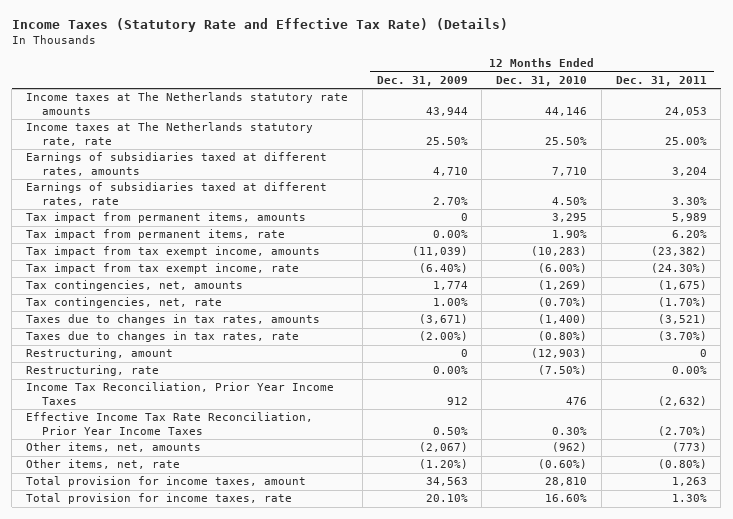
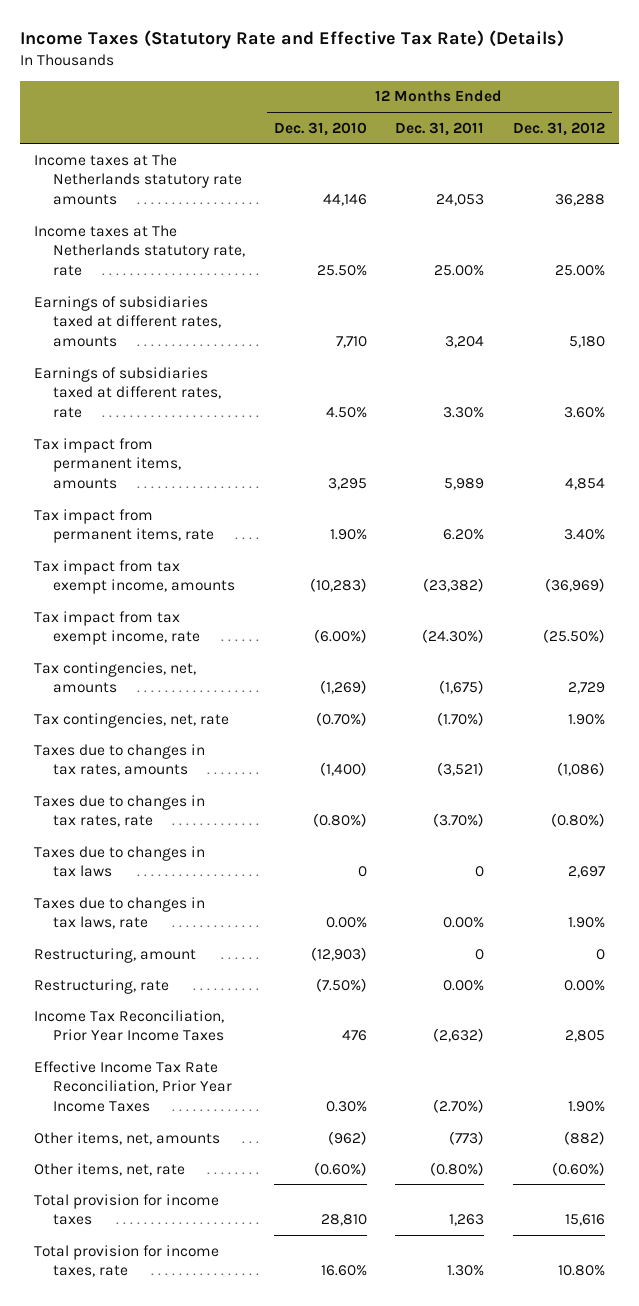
[376,75,468,86] Dec. 31, 2009 -> none
none -> [512,121,605,136] Dec. 31, 2012
none -> [34,845,206,878] Taxes due to changes in tax laws
none -> [34,896,206,930] Taxes due to changes in tax laws, rate
[26,476,307,488] Total provision for income taxes, amount -> [34,1193,220,1226] Total provision for income taxes

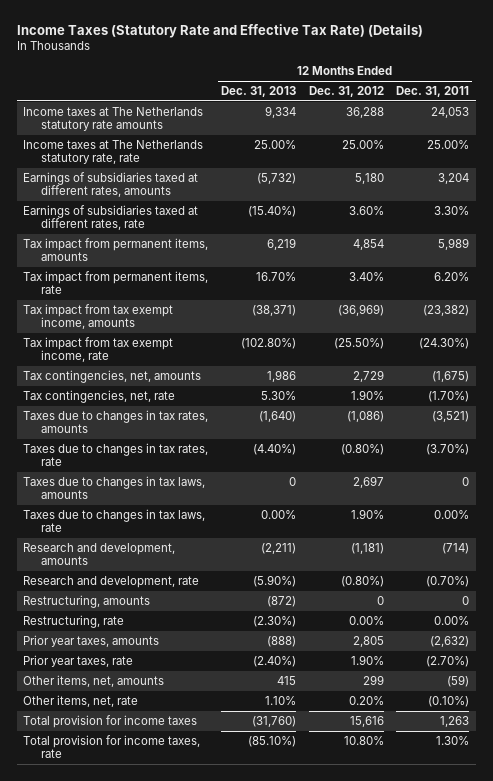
[273,121,367,136] Dec. 31, 2010 -> none
none -> [220,86,296,98] Dec. 31, 2013
[34,845,206,878] Taxes due to changes in tax laws -> [23,476,206,500] Taxes due to changes in tax laws, amounts
none -> [23,543,176,566] Research and development, amounts
none -> [23,576,200,589] Research and development, rate
[34,947,197,963] Restructuring, amount -> [23,595,151,609] Restructuring, amounts
[34,1009,225,1042] Income Tax Reconciliation, Prior Year Income Taxes -> [23,635,160,648] Prior year taxes, amounts
[34,1060,233,1113] Effective Income Tax Rate Reconciliation, Prior Year Income Taxes -> [23,655,134,668] Prior year taxes, rate
[449,1130,485,1145] (773) -> [447,675,470,688] (59)
[563,1130,605,1145] (882) -> [362,675,384,686] 299
[430,1161,485,1176] (0.80%) -> [428,696,470,708] (0.10%)
[551,1161,605,1176] (0.60%) -> [348,696,384,706] 0.20%

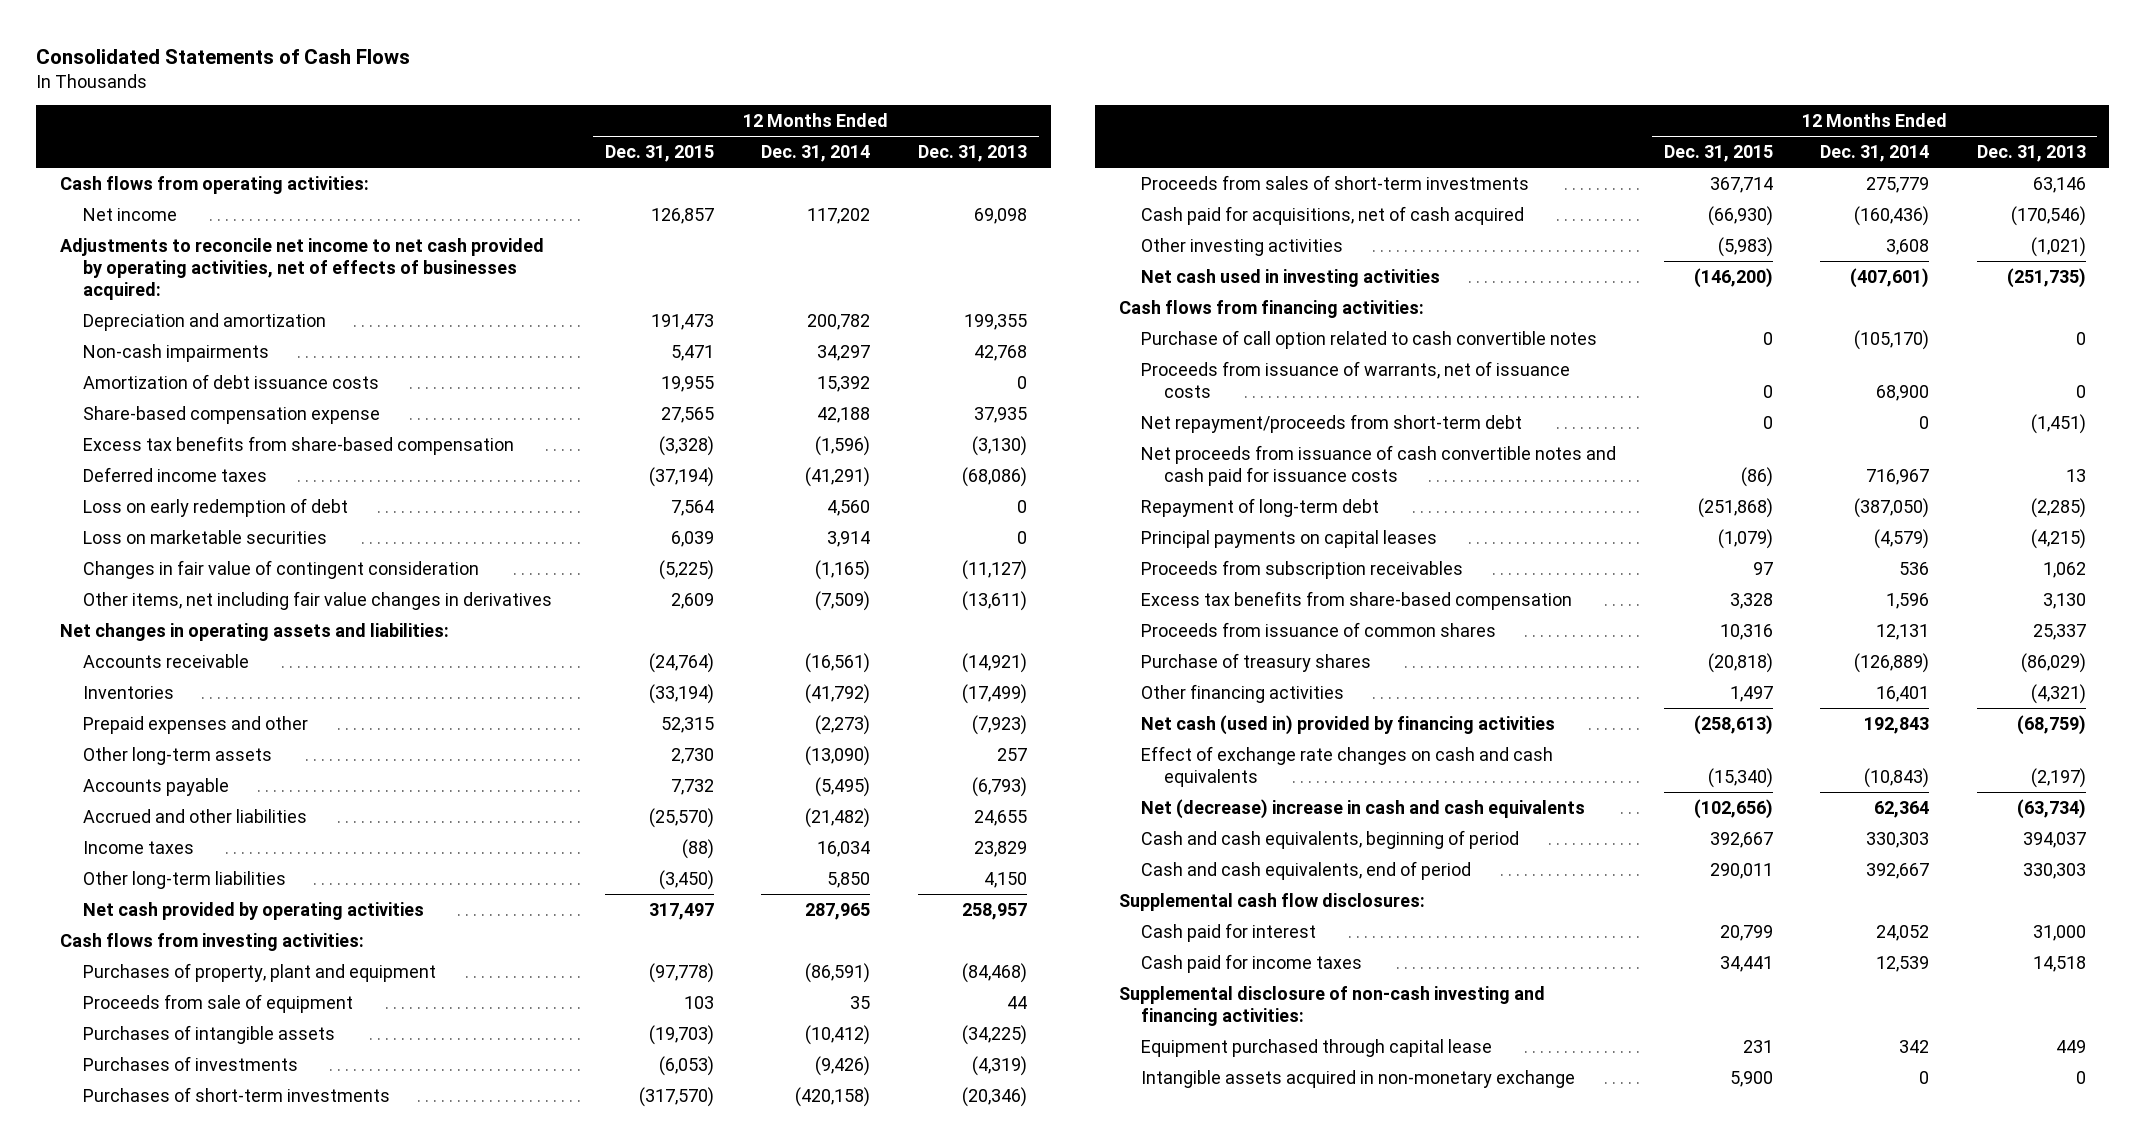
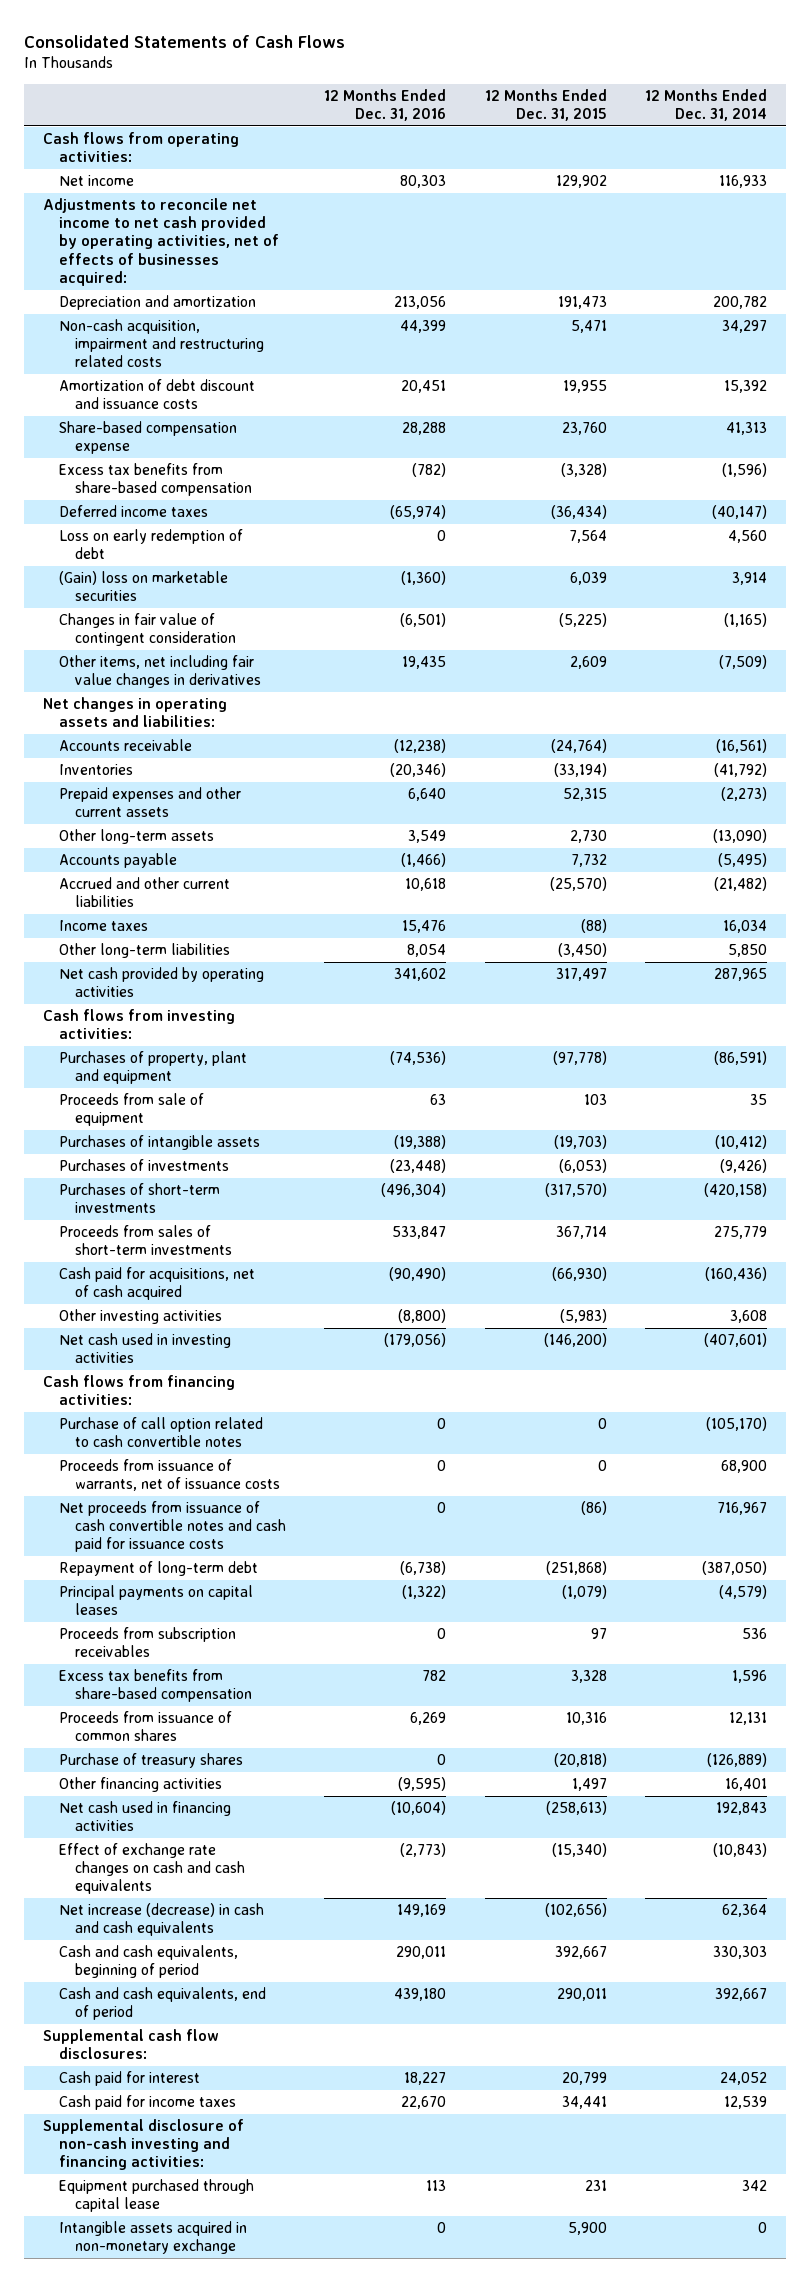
[917,145,1027,163] Dec. 31, 2013 -> none
none -> [324,88,447,121] 12 Months Ended Dec. 31, 2016
[650,207,714,224] 126,857 -> [555,175,607,189] 129,902
[807,207,871,224] 117,202 -> [718,175,767,189] 116,933
[82,343,269,362] Non-cash impairments -> [59,319,265,368] Non-cash acquisition, impairment and restructuring related costs
[82,373,379,389] Amortization of debt issuance costs -> [59,379,256,410] Amortization of debt discount and issuance costs
[660,406,714,423] 27,565 -> [561,422,607,436] 23,760
[817,406,871,423] 42,188 -> [725,422,767,436] 41,313
[648,466,714,487] (37,194) -> [550,505,607,520] (36,434)
[805,466,871,487] (41,291) -> [711,505,767,520] (40,147)
[82,529,327,544] Loss on marketable securities -> [59,571,229,602] (Gain) loss on marketable securities
[82,715,308,734] Prepaid expenses and other -> [59,787,242,818] Prepaid expenses and other current assets
[82,808,307,823] Accrued and other liabilities -> [59,877,231,908] Accrued and other current liabilities
[1141,413,1523,433] Net repayment/proceeds from short-term debt -> none
[1141,714,1556,735] Net cash (used in) provided by financing activities -> [59,1801,232,1832] Net cash used in financing activities
[1141,798,1586,819] Net (decrease) increase in cash and cash equivalents -> [59,1903,265,1937] Net increase (decrease) in cash and cash equivalents

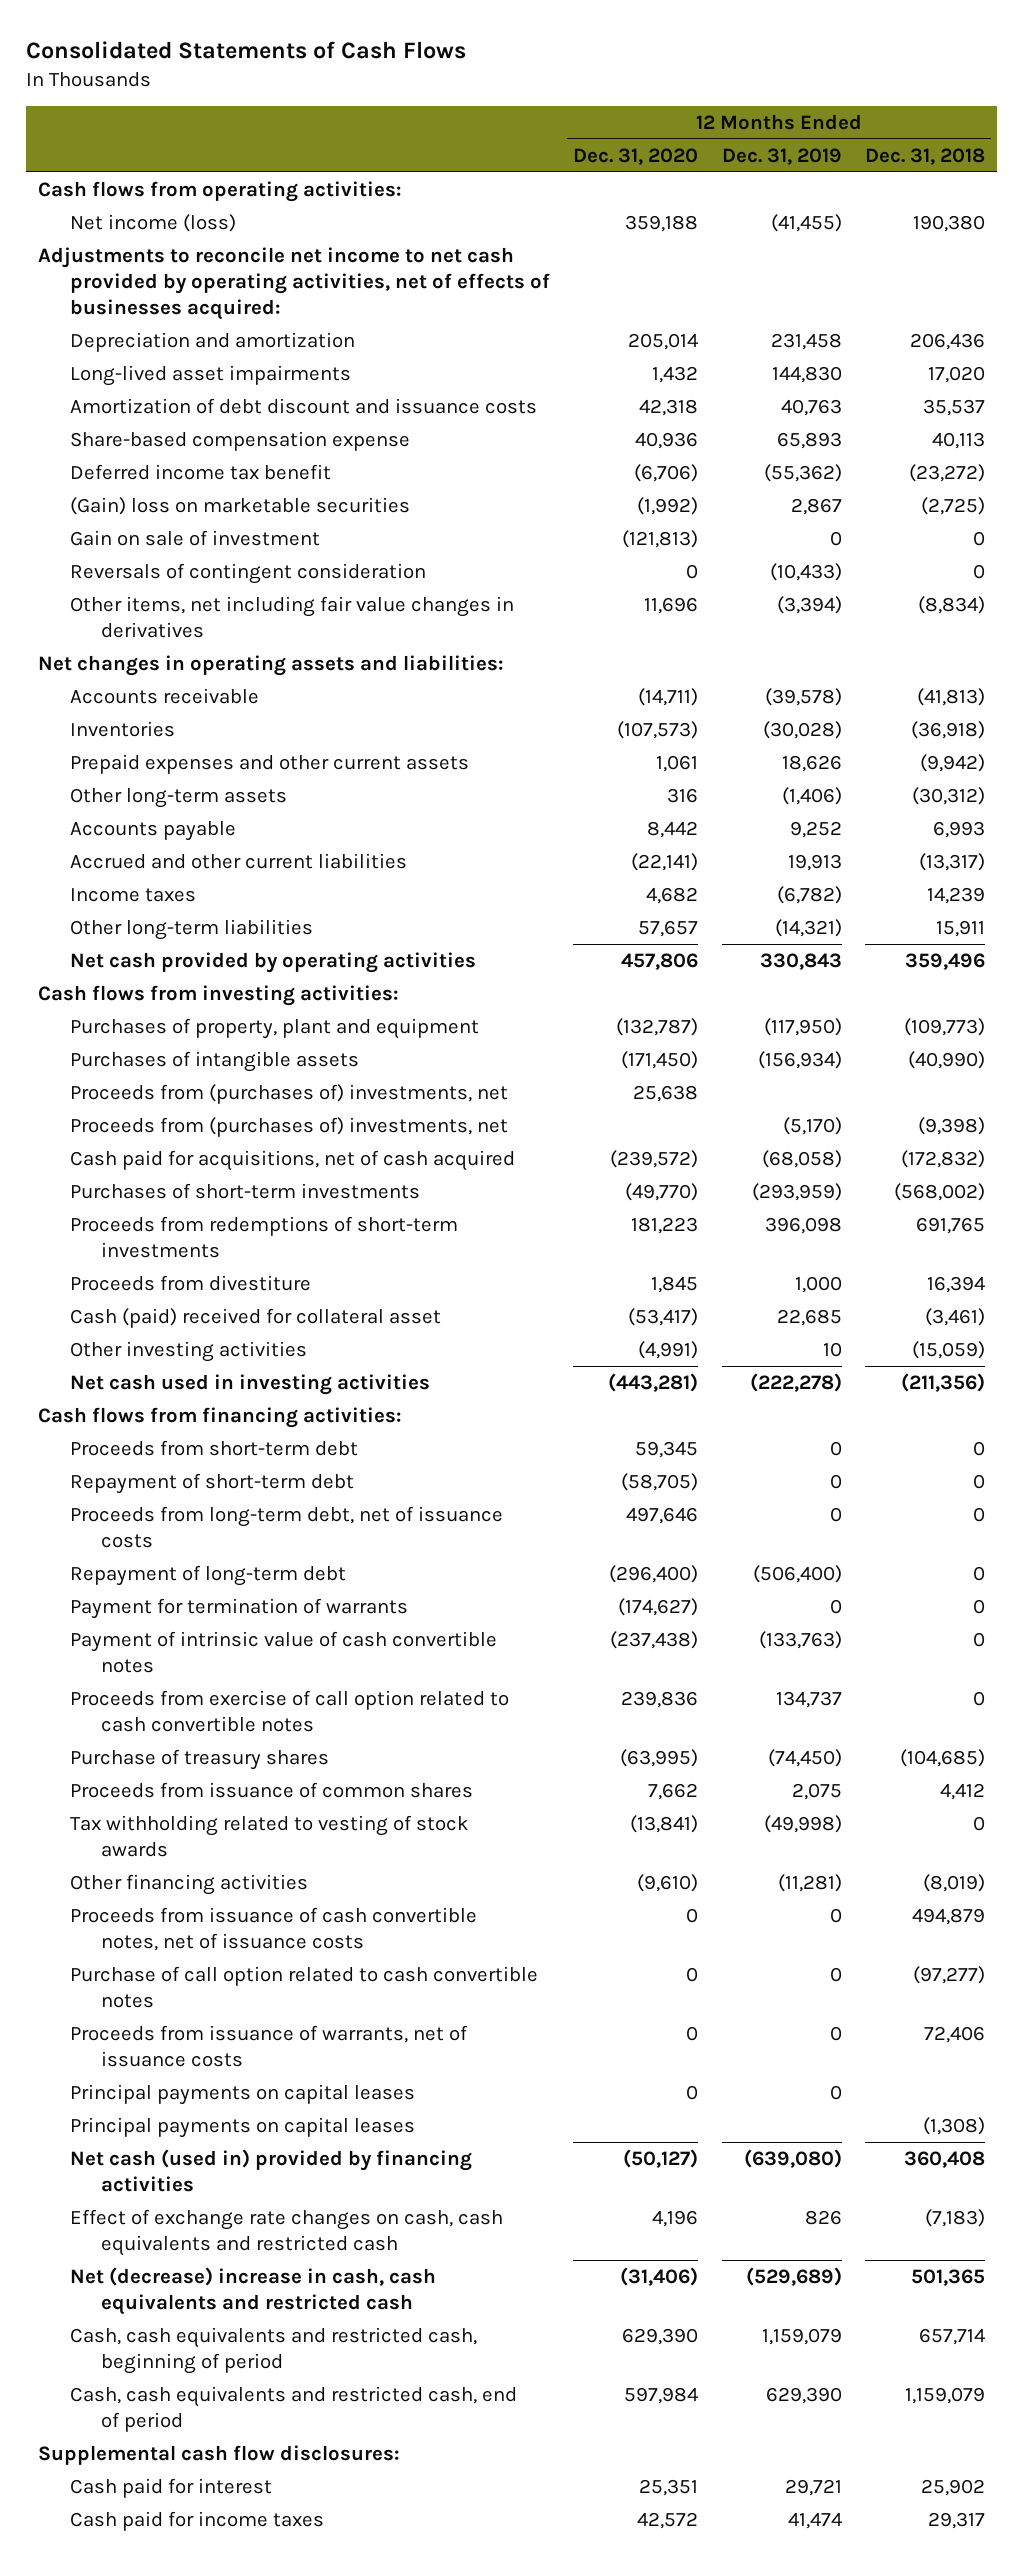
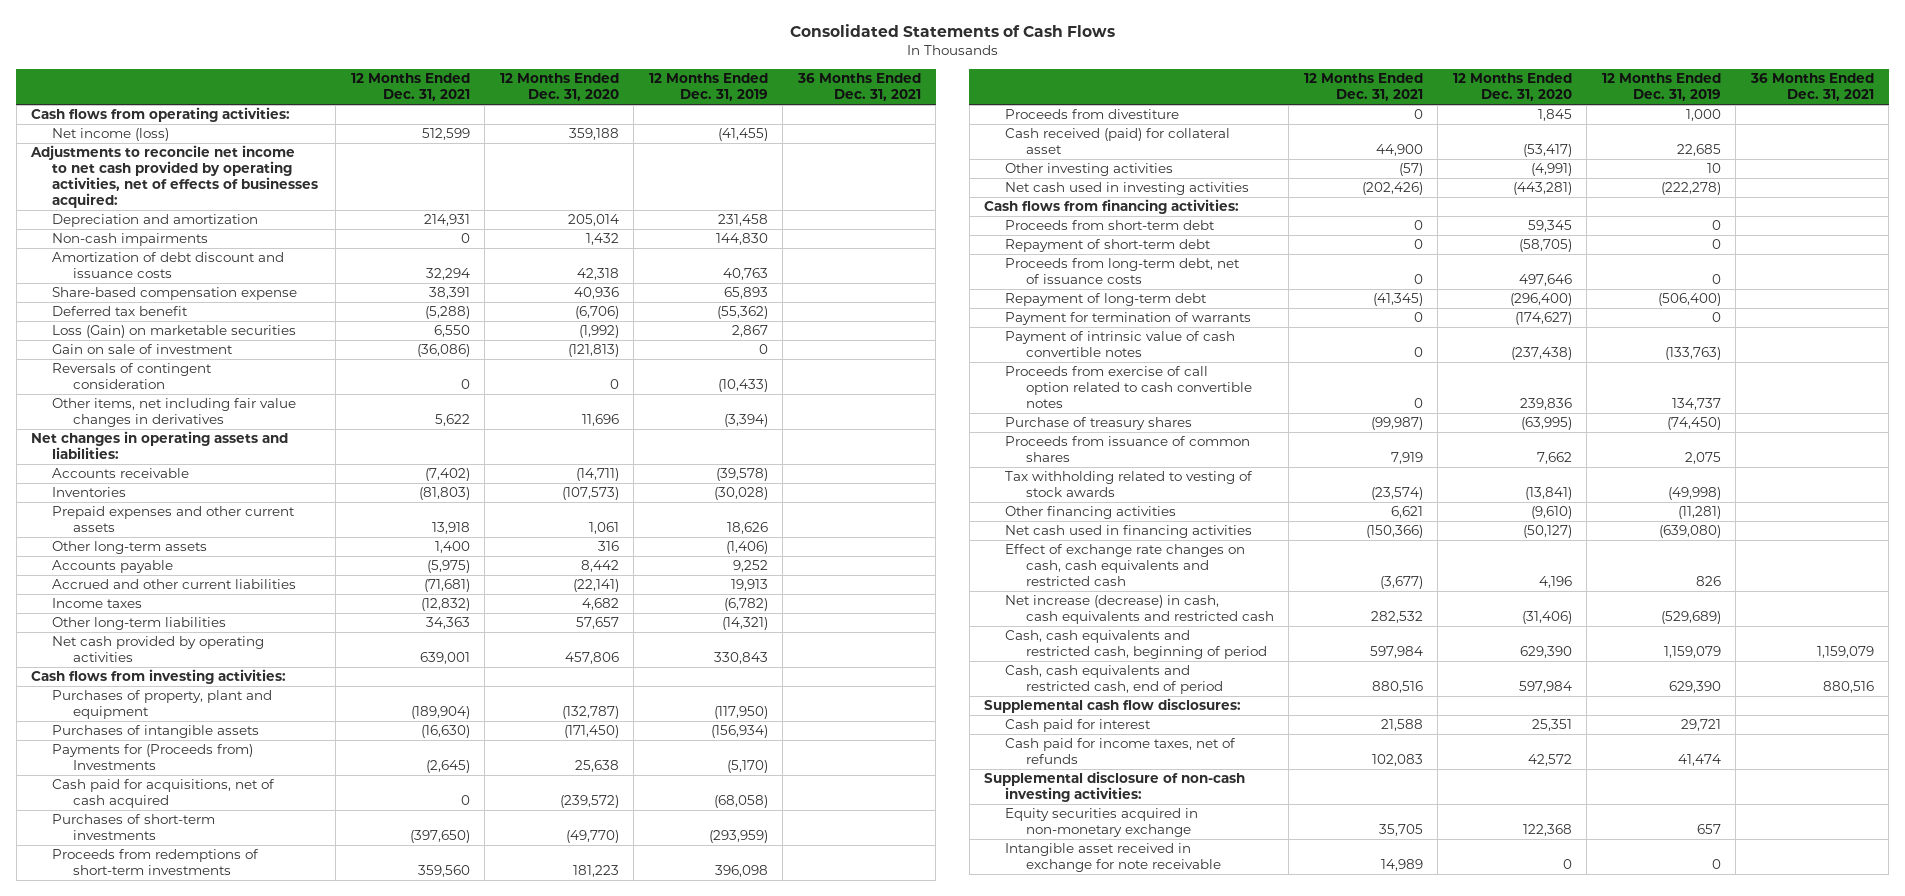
[865,147,986,165] Dec. 31, 2018 -> none
none -> [350,73,470,102] 12 Months Ended Dec. 31, 2021
none -> [796,73,921,102] 36 Months Ended Dec. 31, 2021
[69,364,351,386] Long-lived asset impairments -> [51,233,208,247] Non-cash impairments
[69,463,331,480] Deferred income tax benefit -> [51,306,188,317] Deferred tax benefit
[69,496,410,515] (Gain) loss on marketable securities -> [51,325,296,339] Loss (Gain) on marketable securities
[69,1083,508,1104] Proceeds from (purchases of) investments, net -> none
[69,1116,508,1137] Proceeds from (purchases of) investments, net -> none
none -> [51,744,253,771] Payments for (Proceeds from) Investments
[69,1307,441,1328] Cash (paid) received for collateral asset -> [1004,128,1230,155] Cash received (paid) for collateral asset
[69,1906,477,1951] Proceeds from issuance of cash convertible notes, net of issuance costs -> none
[69,1965,538,2008] Purchase of call option related to cash convertible notes -> none
[69,2024,468,2067] Proceeds from issuance of warrants, net of issuance costs -> none
[69,2083,415,2105] Principal payments on capital leases -> none
[69,2116,415,2138] Principal payments on capital leases -> none
[69,2148,472,2192] Net cash (used in) provided by financing activities -> [1004,525,1252,539] Net cash used in financing activities
[69,2266,436,2315] Net (decrease) increase in cash, cash equivalents and restricted cash -> [1004,595,1274,625] Net increase (decrease) in cash, cash equivalents and restricted cash
[69,2510,324,2531] Cash paid for income taxes -> [1004,738,1236,765] Cash paid for income taxes, net of refunds
none -> [984,771,1246,803] Supplemental disclosure of non-cash investing activities:
none -> [1004,808,1198,838] Equity securities acquired in non-monetary exchange
none -> [1004,843,1221,873] Intangible asset received in exchange for note receivable

